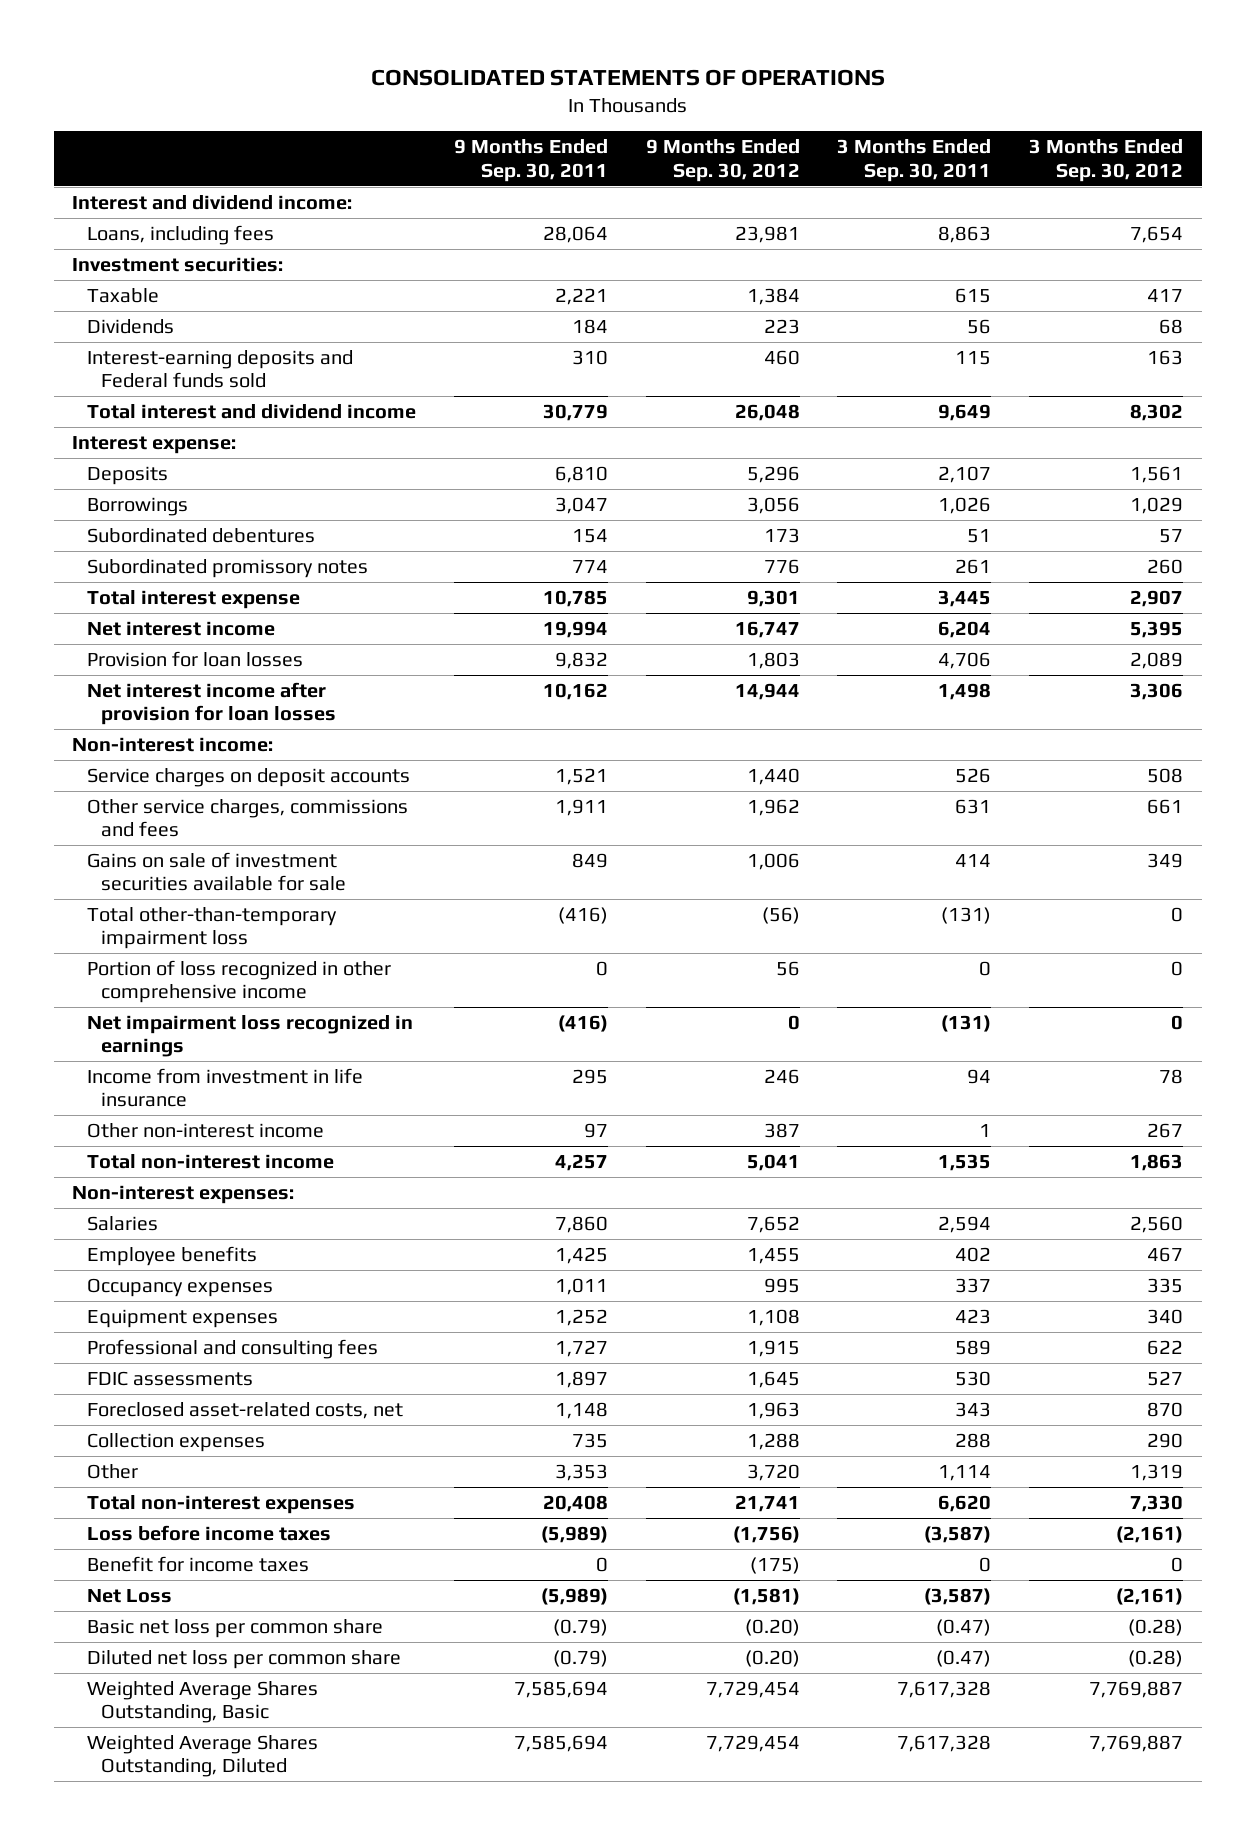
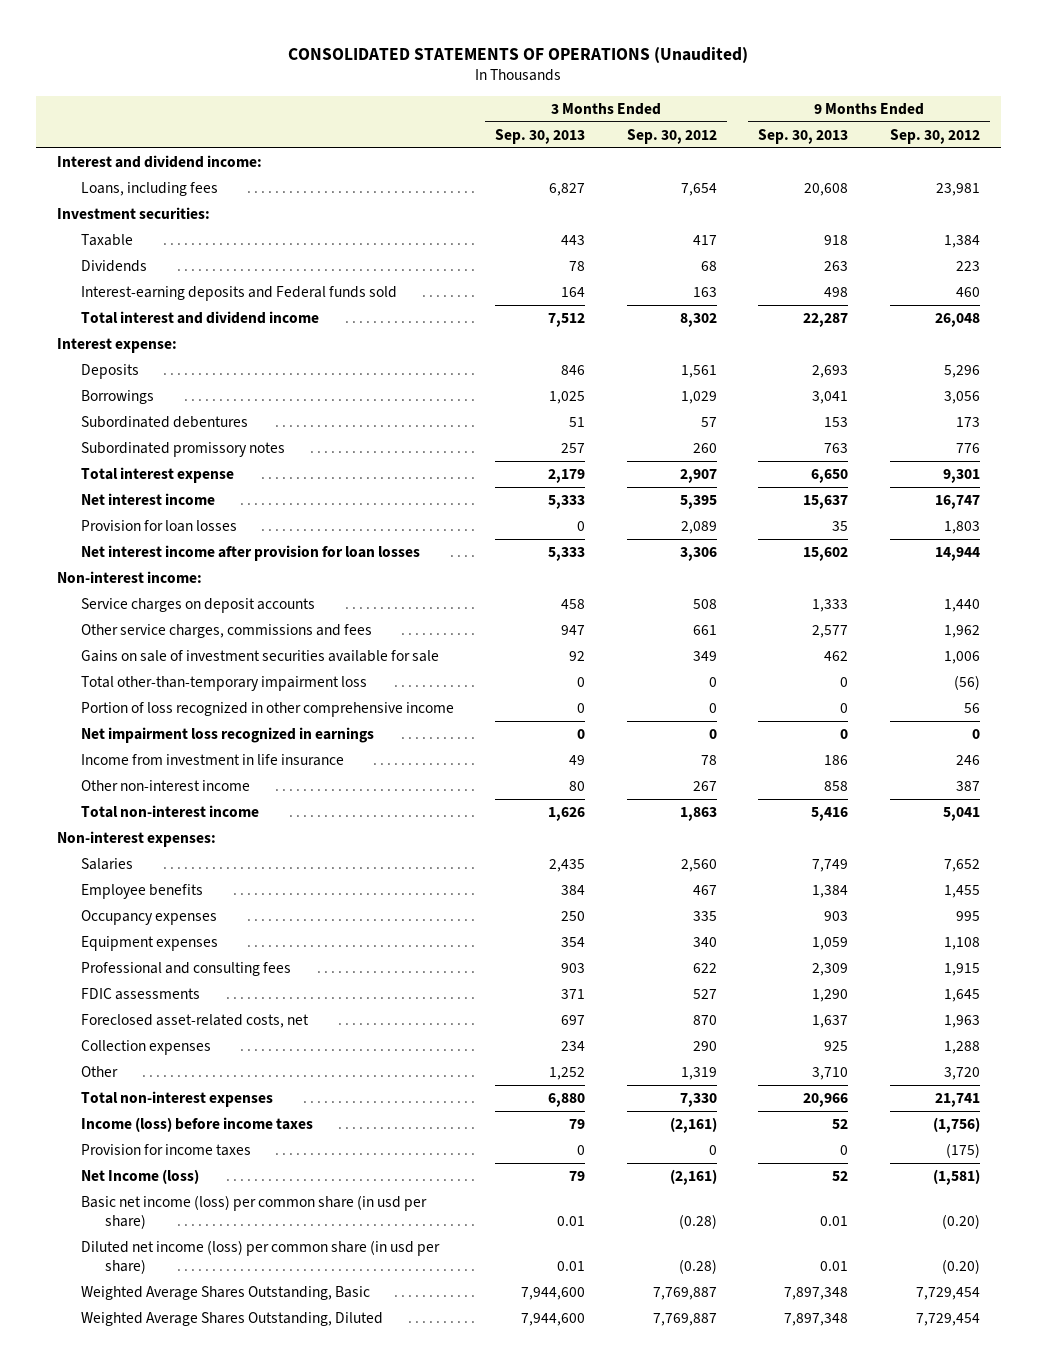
[370,68,885,86] CONSOLIDATED STATEMENTS OF OPERATIONS -> [288,46,749,63] CONSOLIDATED STATEMENTS OF OPERATIONS (Unaudited)
[453,139,608,182] 9 Months Ended Sep. 30, 2011 -> none
[837,139,992,182] 3 Months Ended Sep. 30, 2011 -> none
none -> [495,128,586,144] Sep. 30, 2013
none -> [758,128,849,144] Sep. 30, 2013
[86,1524,331,1541] Loss before income taxes -> [80,1117,313,1133] Income (loss) before income taxes
[86,1555,309,1572] Benefit for income taxes -> [80,1144,251,1157] Provision for income taxes
[86,1588,172,1603] Net Loss -> [80,1169,199,1185] Net Income (loss)
[86,1618,383,1638] Basic net loss per common share -> [80,1195,427,1229] Basic net income (loss) per common share (in usd per share)
[86,1649,401,1669] Diluted net loss per common share -> [80,1240,440,1274] Diluted net income (loss) per common share (in usd per share)

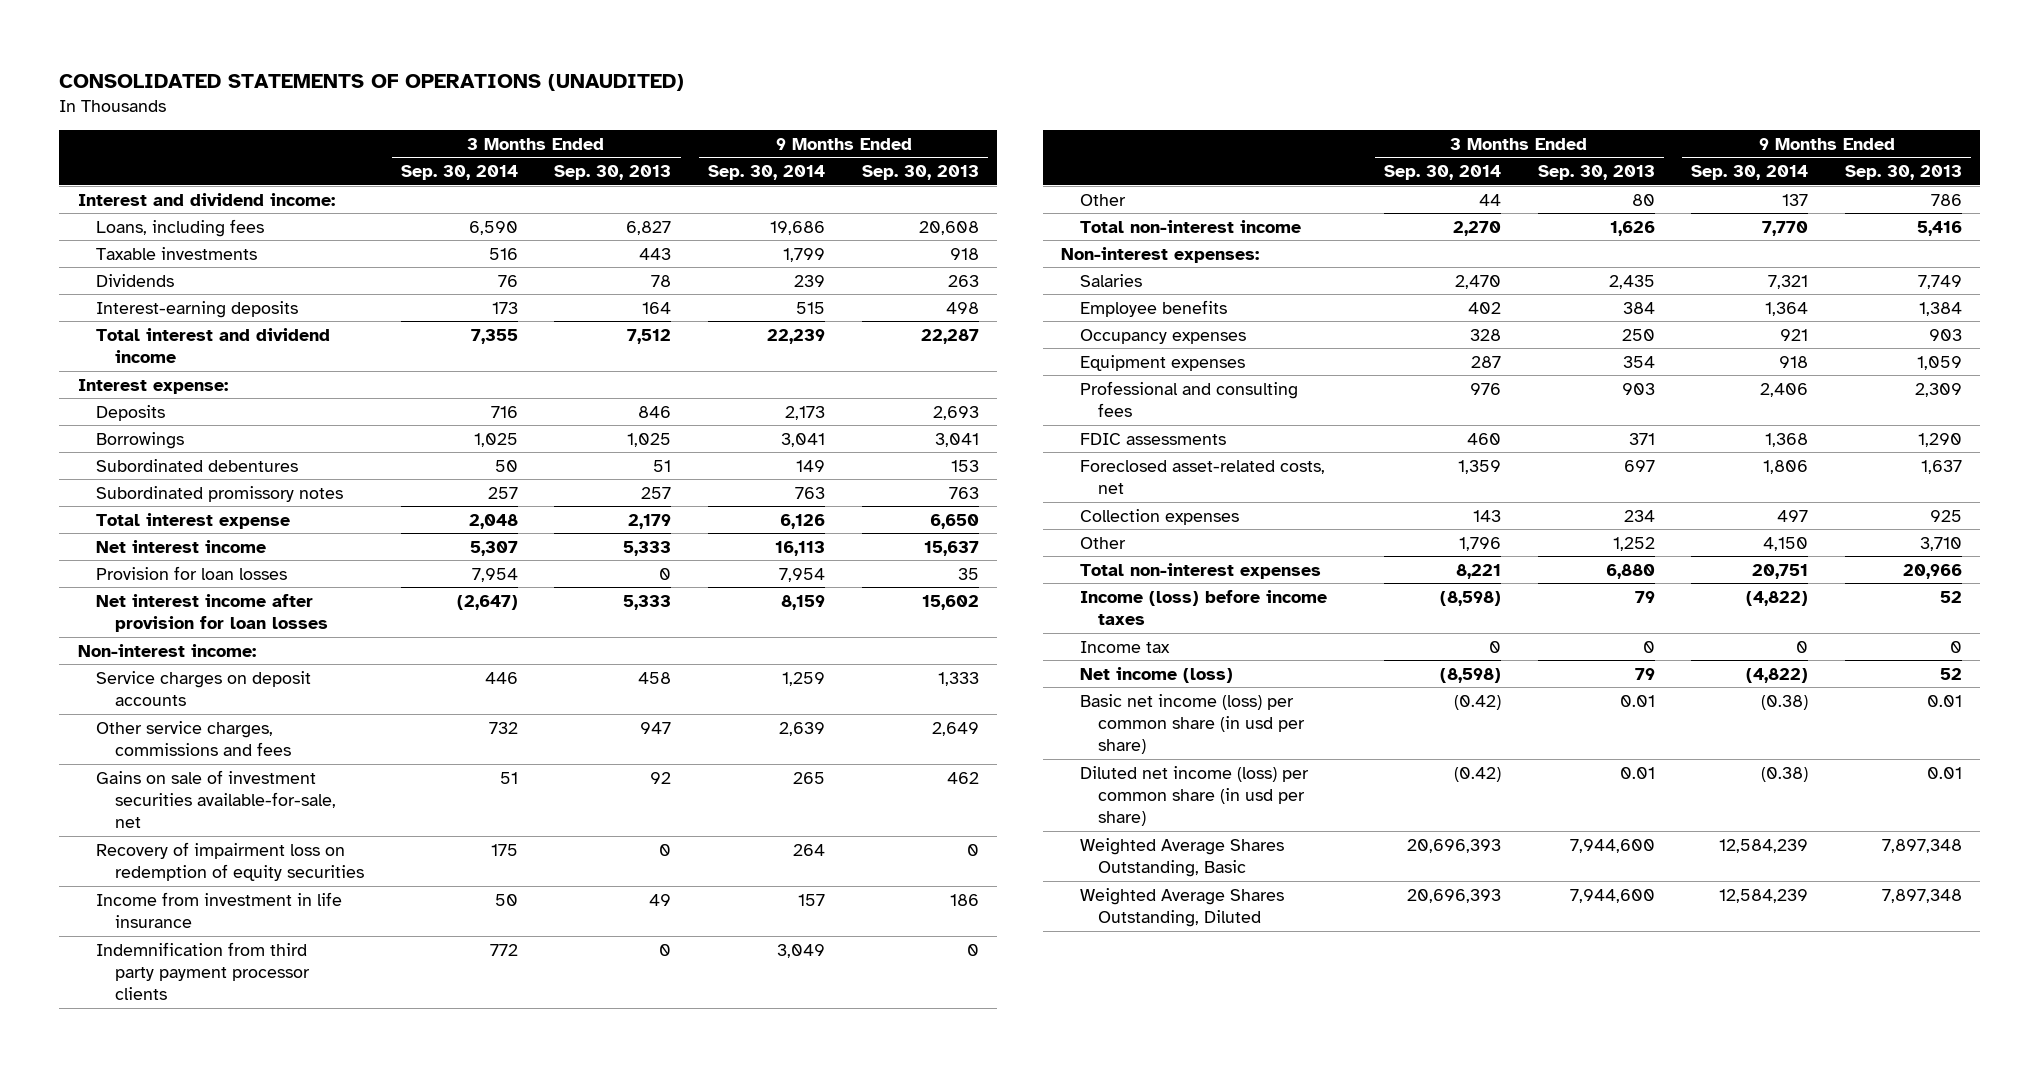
[288,46,749,63] CONSOLIDATED STATEMENTS OF OPERATIONS (Unaudited) -> [59,73,685,91] CONSOLIDATED STATEMENTS OF OPERATIONS (UNAUDITED)
[626,128,717,144] Sep. 30, 2012 -> none
[889,128,980,144] Sep. 30, 2012 -> none
none -> [400,165,518,181] Sep. 30, 2014
none -> [708,165,826,181] Sep. 30, 2014
[56,207,210,220] Investment securities: -> none
[80,234,133,247] Taxable -> [96,246,258,260] Taxable investments
[80,286,397,302] Interest-earning deposits and Federal funds sold -> [96,300,299,318] Interest-earning deposits
[80,676,367,692] Total other-than-temporary impairment loss -> none
[80,702,454,718] Portion of loss recognized in other comprehensive income -> none
[80,727,374,744] Net impairment loss recognized in earnings -> none
[812,625,849,639] 2,577 -> [931,721,979,736] 2,649
[80,650,439,663] Gains on sale of investment securities available for sale -> [96,769,336,829] Gains on sale of investment securities available-for-sale, net
none -> [96,841,364,882] Recovery of impairment loss on redemption of equity securities
none -> [96,941,310,1001] Indemnification from third party payment processor clients
[80,780,250,792] Other non-interest income -> [1079,193,1126,206] Other
[824,781,849,792] 858 -> [1931,193,1963,206] 786
[80,1144,251,1157] Provision for income taxes -> [1079,640,1170,653] Income tax
[80,1169,199,1185] Net Income (loss) -> [1079,666,1233,683] Net income (loss)

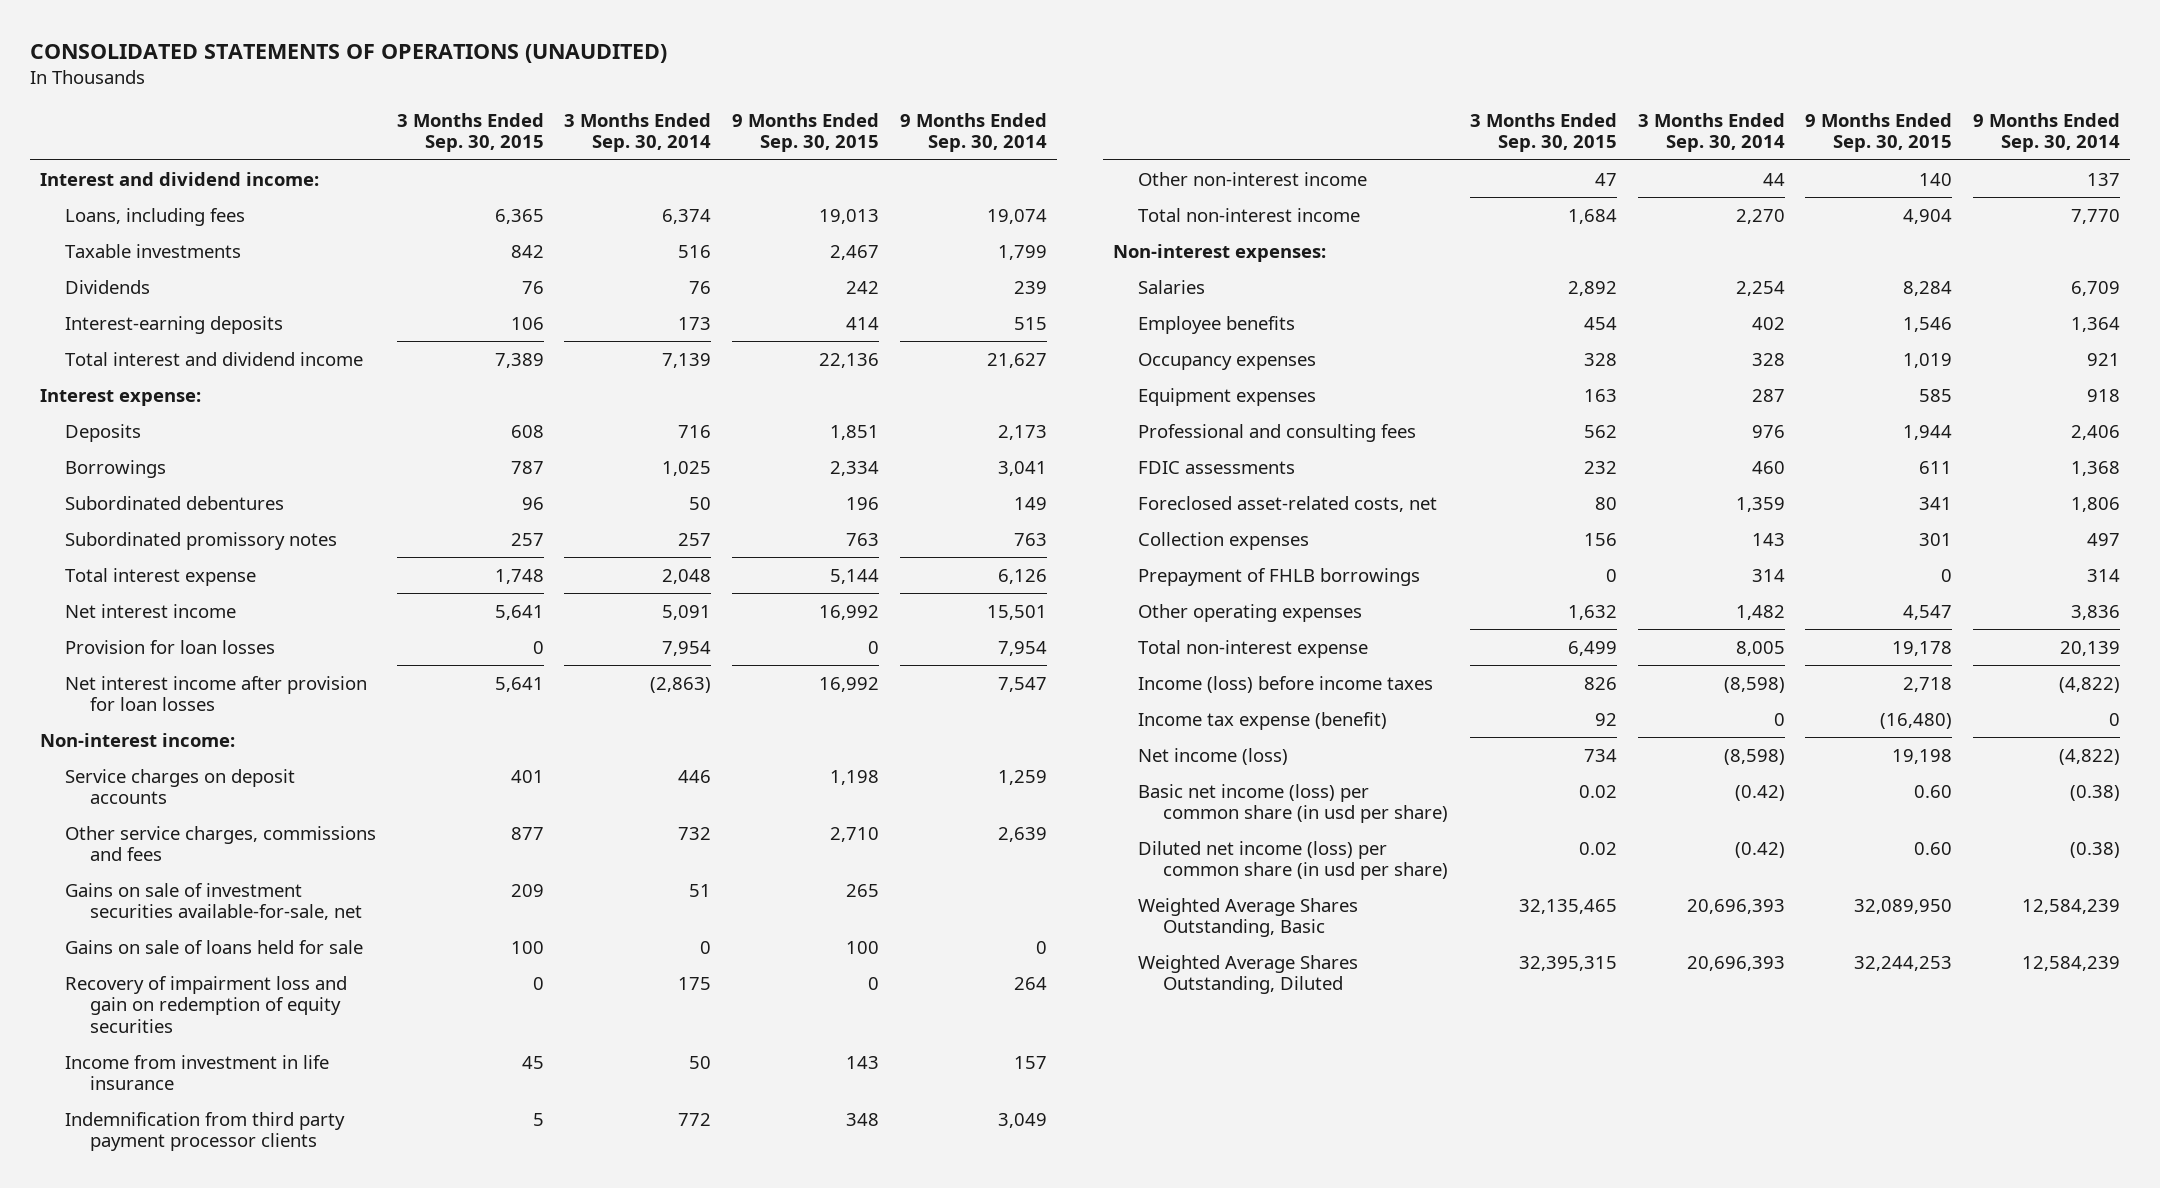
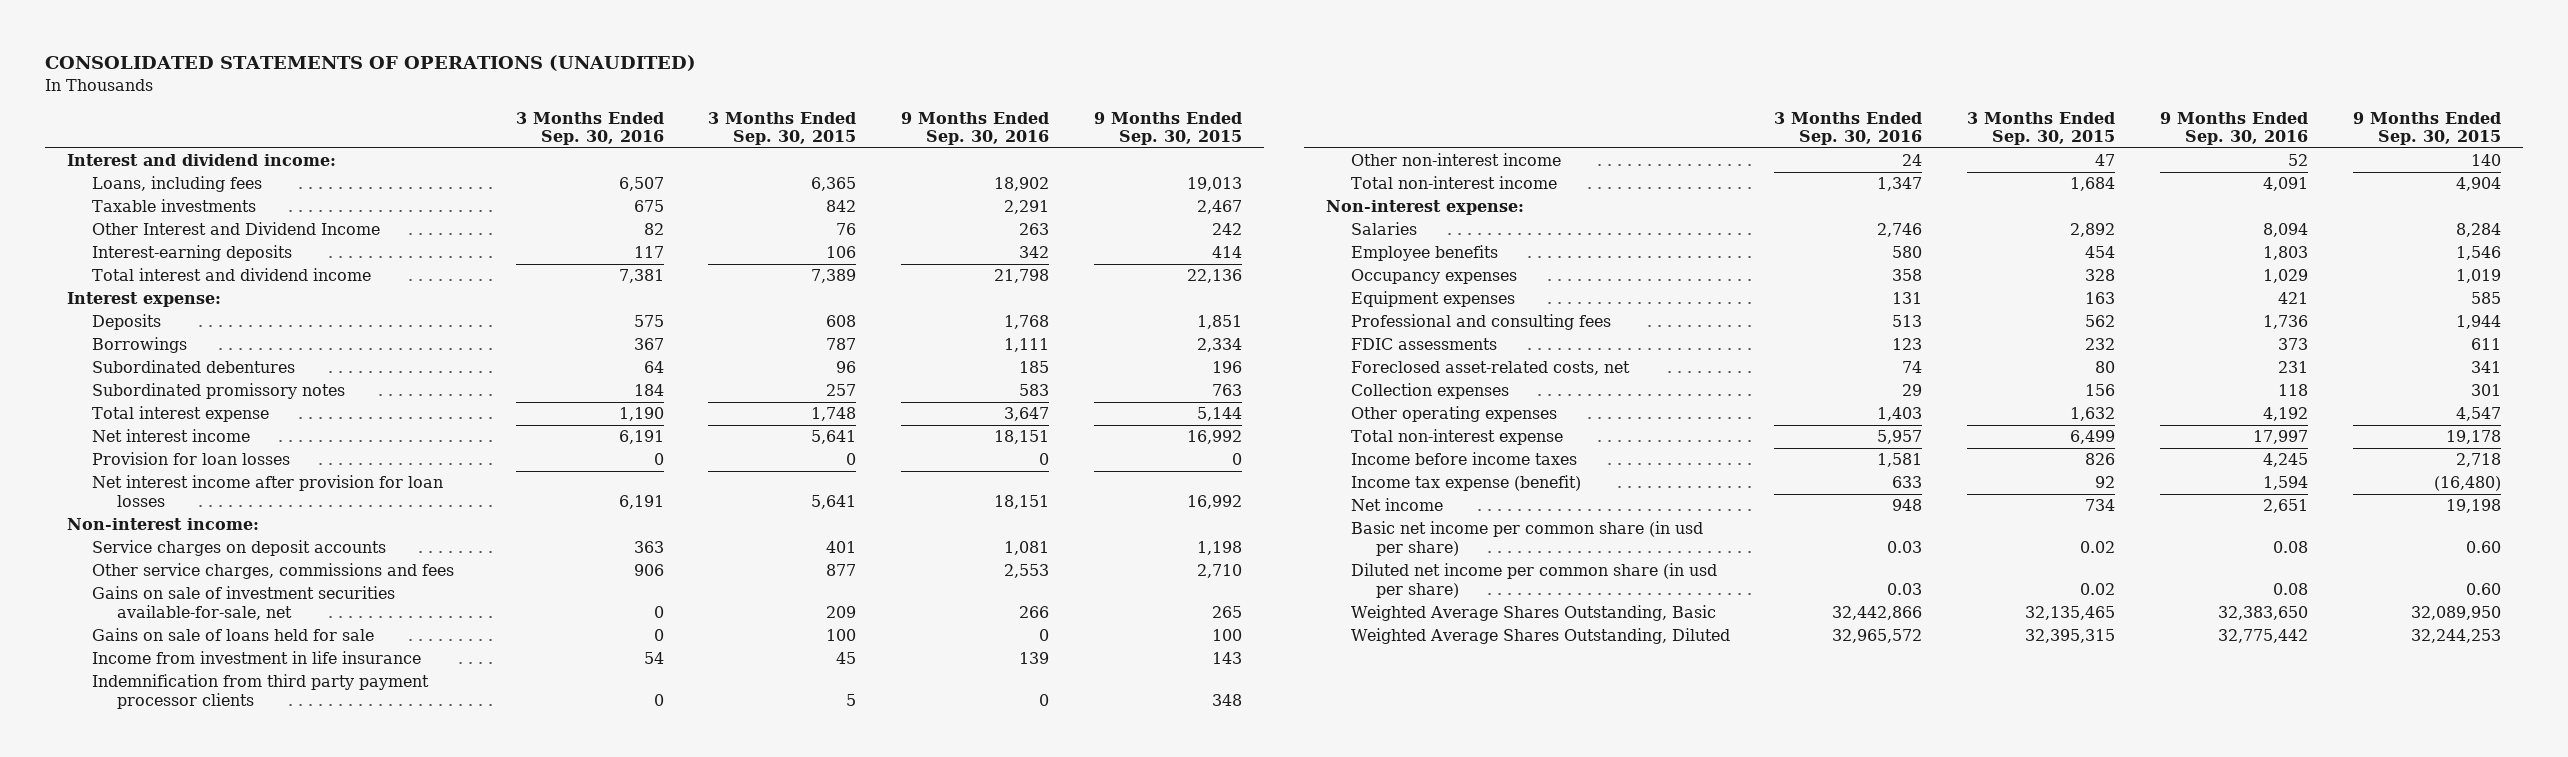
[564,112,712,153] 3 Months Ended Sep. 30, 2014 -> none
[899,112,1047,153] 9 Months Ended Sep. 30, 2014 -> none
none -> [515,111,664,145] 3 Months Ended Sep. 30, 2016
none -> [901,111,1050,145] 9 Months Ended Sep. 30, 2016
[65,279,151,294] Dividends -> [92,222,381,236] Other Interest and Dividend Income
[65,975,348,1034] Recovery of impairment loss and gain on redemption of equity securities -> none
[1113,243,1327,262] Non-interest expenses: -> [1325,200,1524,216] Non-interest expense:
[1138,567,1421,586] Prepayment of FHLB borrowings -> none
[1138,675,1434,693] Income (loss) before income taxes -> [1350,452,1577,466] Income before income taxes
[1138,747,1289,765] Net income (loss) -> [1350,498,1443,512] Net income
[1138,783,1449,824] Basic net income (loss) per common share (in usd per share) -> [1350,521,1703,556] Basic net income per common share (in usd per share)
[1138,840,1449,881] Diluted net income (loss) per common share (in usd per share) -> [1350,563,1717,598] Diluted net income per common share (in usd per share)

